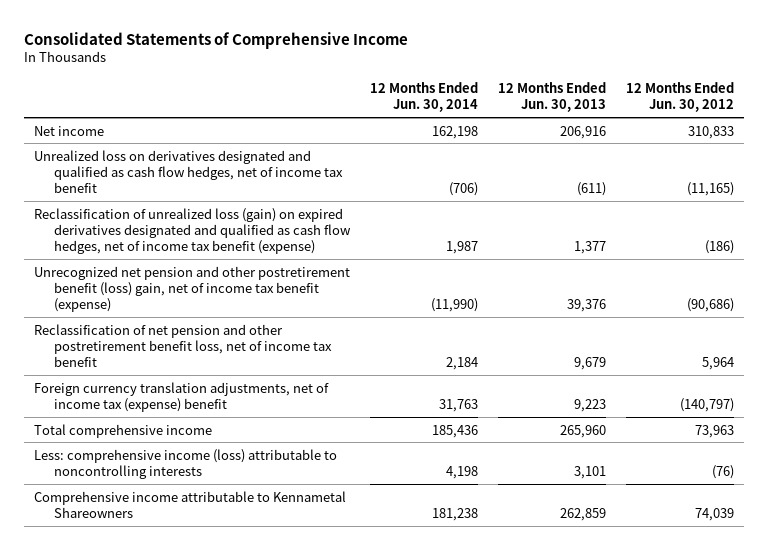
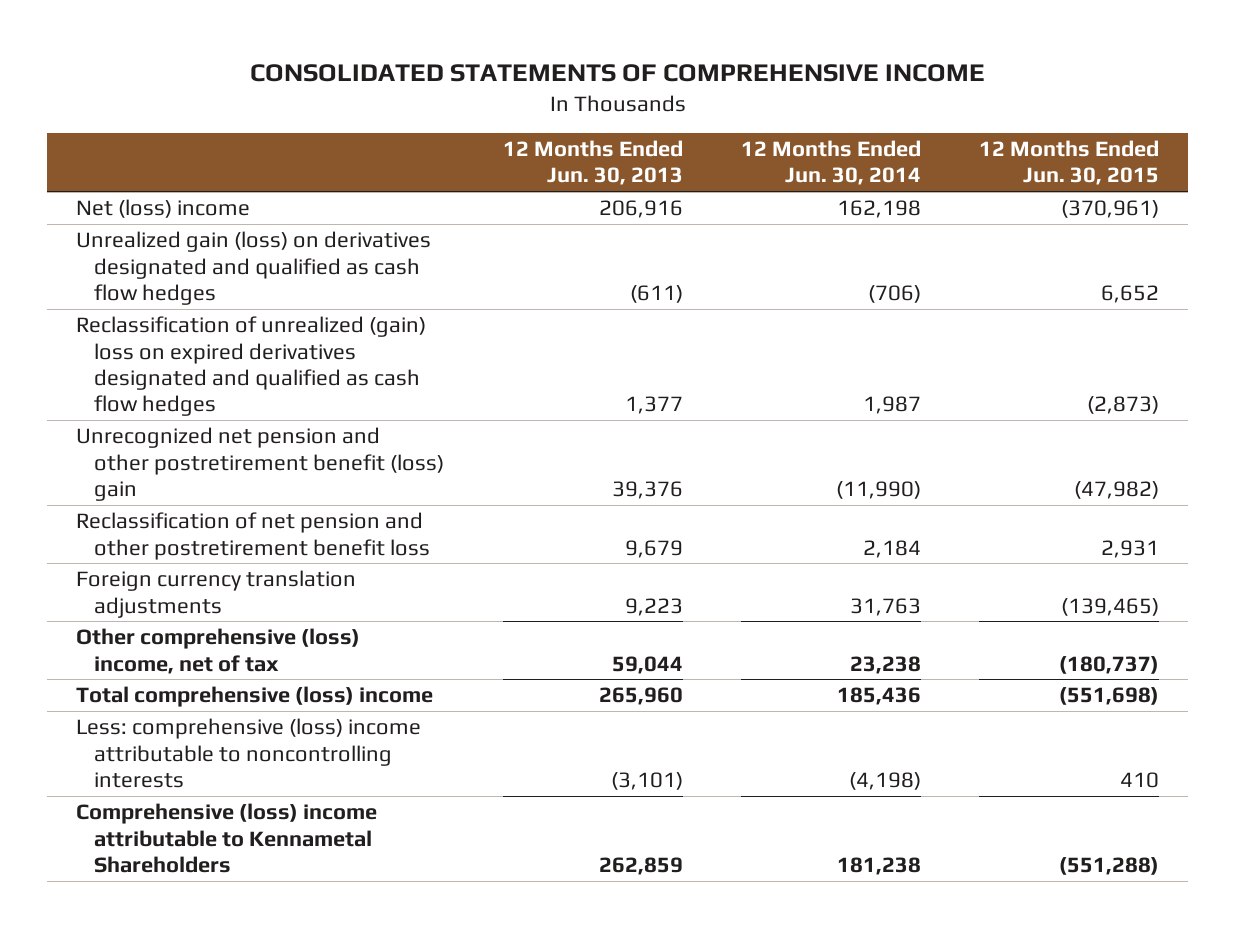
[24,31,409,49] Consolidated Statements of Comprehensive Income -> [249,64,985,83] CONSOLIDATED STATEMENTS OF COMPREHENSIVE INCOME
[626,81,735,113] 12 Months Ended Jun. 30, 2012 -> none
none -> [979,140,1160,186] 12 Months Ended Jun. 30, 2015
[34,125,105,136] Net income -> [76,199,251,219] Net (loss) income
[34,149,344,194] Unrealized loss on derivatives designated and qualified as cash flow hedges, net of income tax benefit -> [76,231,432,305] Unrealized gain (loss) on derivatives designated and qualified as cash flow hedges
[34,207,352,255] Reclassification of unrealized loss (gain) on expired derivatives designated and qualified as cash flow hedges, net of income tax benefit (expense) -> [76,316,427,417] Reclassification of unrealized (gain) loss on expired derivatives designated and qualified as cash flow hedges
[34,265,351,313] Unrecognized net pension and other postretirement benefit (loss) gain, net of income tax benefit (expense) -> [76,427,445,501] Unrecognized net pension and other postretirement benefit (loss) gain
[34,323,333,368] Reclassification of net pension and other postretirement benefit loss, net of income tax benefit -> [76,512,431,560] Reclassification of net pension and other postretirement benefit loss
[34,381,330,412] Foreign currency translation adjustments, net of income tax (expense) benefit -> [76,570,357,618] Foreign currency translation adjustments
none -> [76,628,361,674] Other comprehensive (loss) income, net of tax
[34,423,213,438] Total comprehensive income -> [76,686,434,708] Total comprehensive (loss) income
[34,448,338,479] Less: comprehensive income (loss) attributable to noncontrolling interests -> [76,718,422,788] Less: comprehensive (loss) income attributable to noncontrolling interests
[446,465,479,479] 4,198 -> [848,771,921,790] (4,198)
[574,465,607,479] 3,101 -> [610,771,683,790] (3,101)
[34,490,347,518] Comprehensive income attributable to Kennametal Shareowners -> [76,803,378,873] Comprehensive (loss) income attributable to Kennametal Shareholders

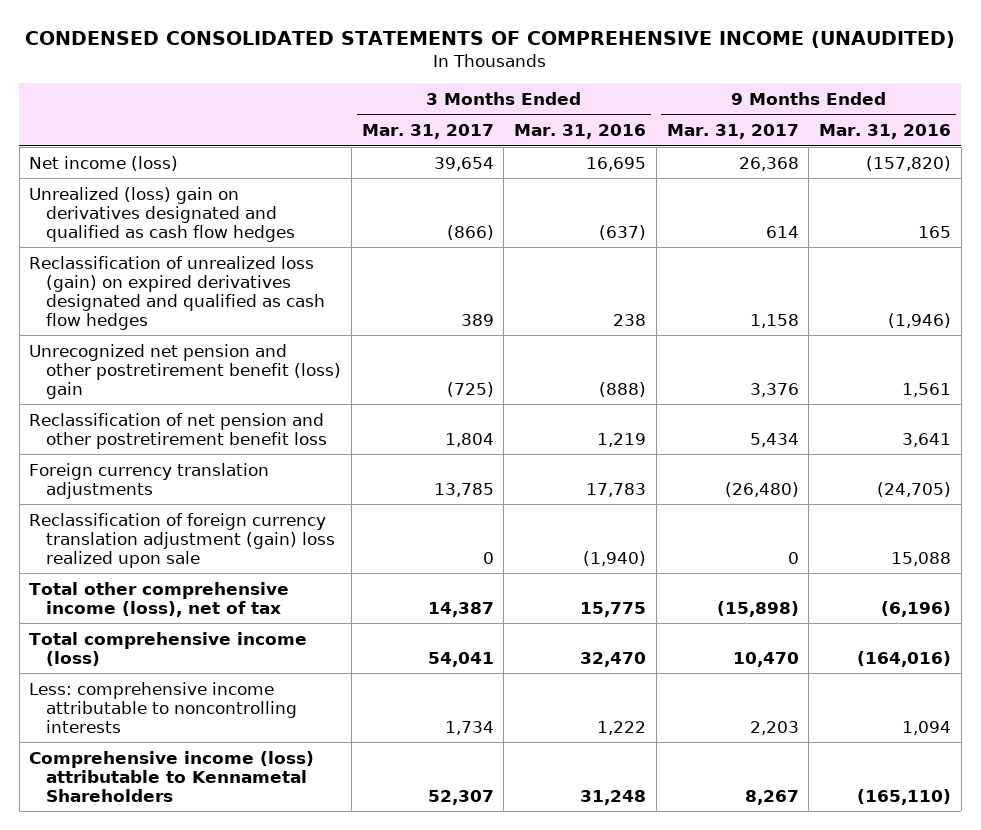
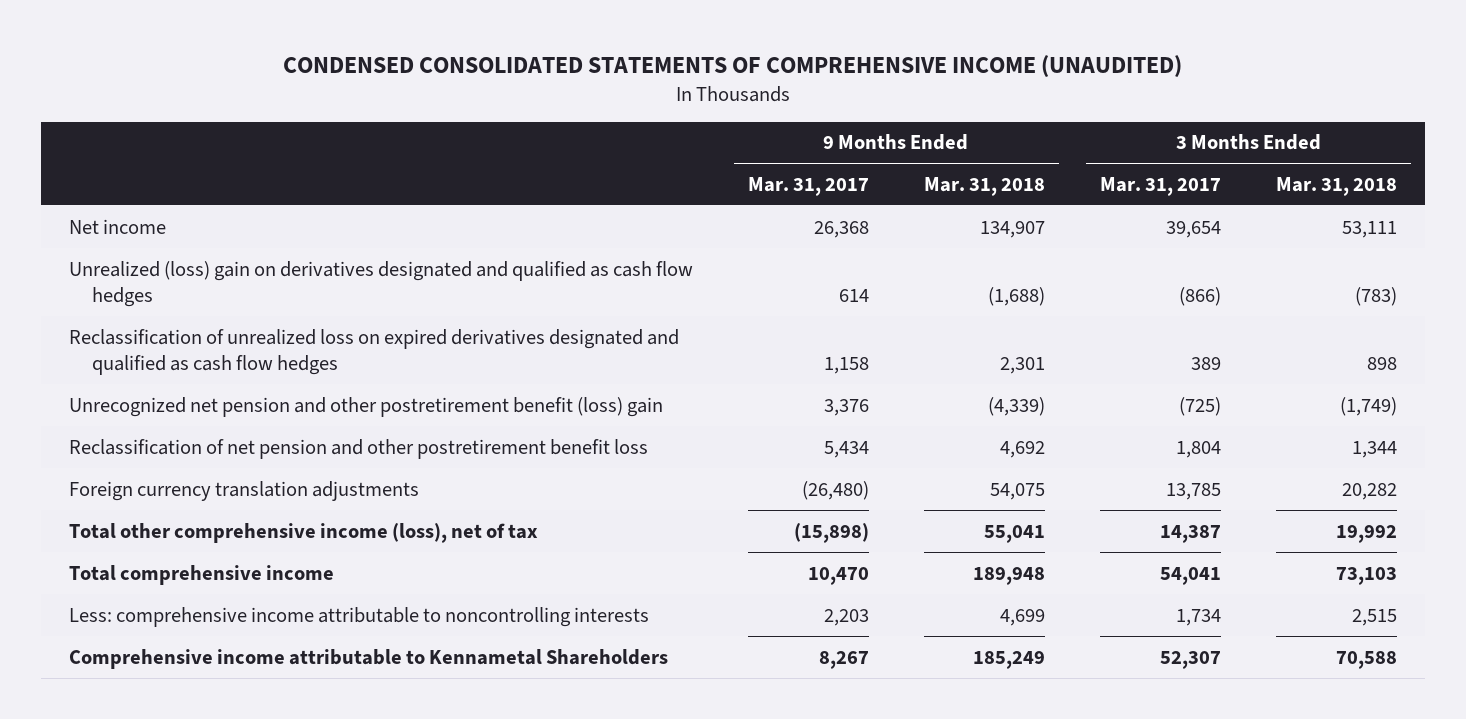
[514,123,647,139] Mar. 31, 2016 -> none
[819,123,952,139] Mar. 31, 2016 -> none
none -> [923,176,1045,196] Mar. 31, 2018
none -> [1276,176,1398,196] Mar. 31, 2018
[29,155,179,171] Net income (loss) -> [68,218,166,234] Net income
[29,255,326,330] Reclassification of unrealized loss (gain) on expired derivatives designated and qualified as cash flow hedges -> [68,328,679,376] Reclassification of unrealized loss on expired derivatives designated and qualified as cash flow hedges
[29,512,336,568] Reclassification of foreign currency translation adjustment (gain) loss realized upon sale -> none
[29,631,308,666] Total comprehensive income (loss) -> [68,564,334,585] Total comprehensive income
[29,750,315,802] Comprehensive income (loss) attributable to Kennametal Shareholders -> [68,648,668,669] Comprehensive income attributable to Kennametal Shareholders

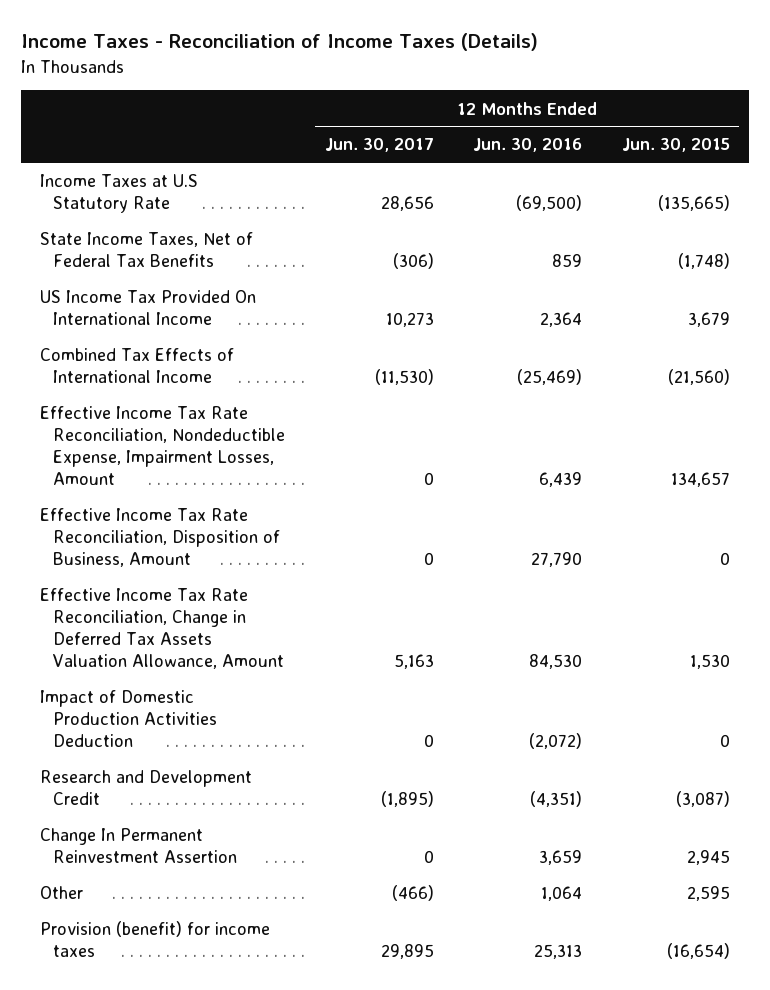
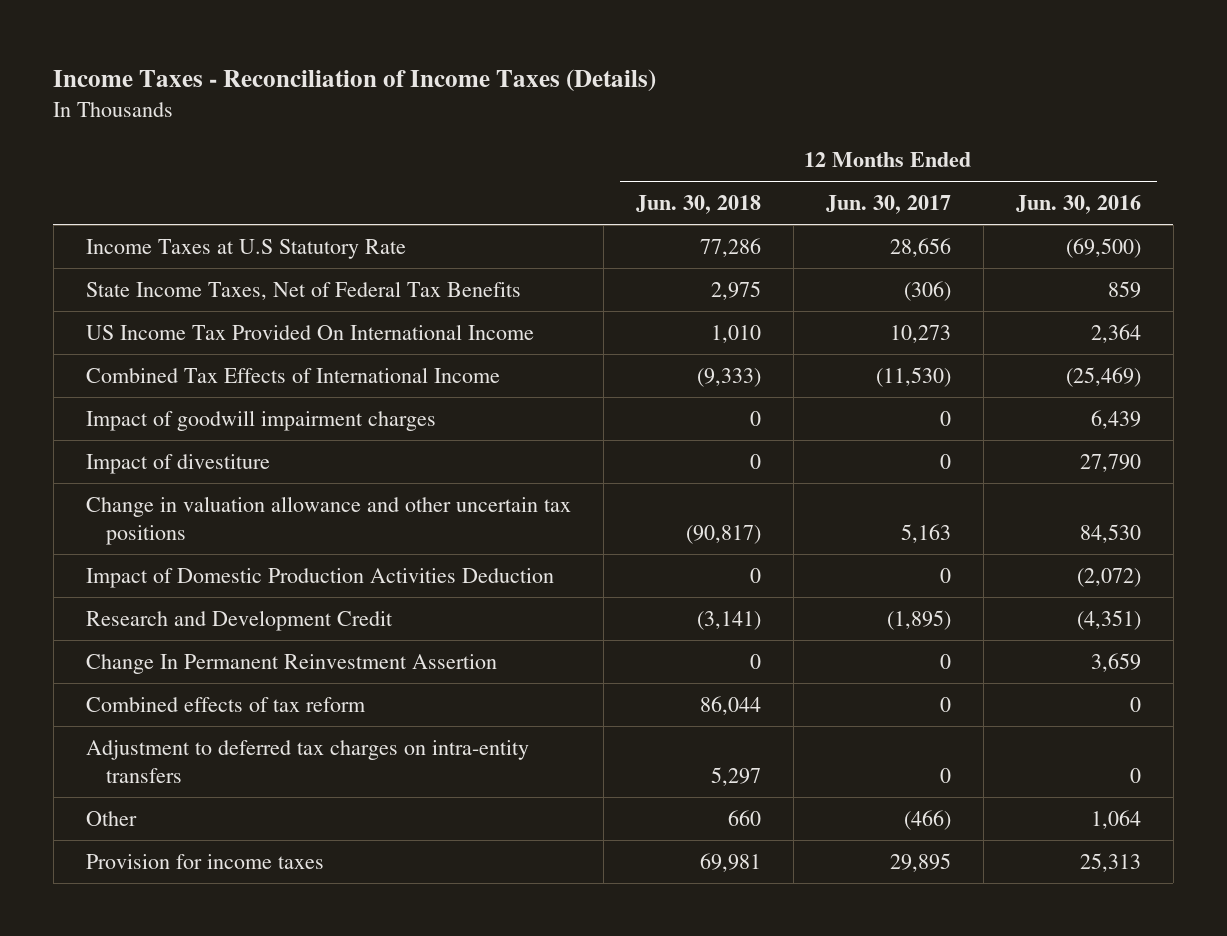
[621,138,730,153] Jun. 30, 2015 -> none
none -> [635,194,761,214] Jun. 30, 2018
[40,406,286,486] Effective Income Tax Rate Reconciliation, Nondeductible Expense, Impairment Losses, Amount -> [85,409,436,431] Impact of goodwill impairment charges
[40,508,281,568] Effective Income Tax Rate Reconciliation, Disposition of Business, Amount -> [85,453,270,474] Impact of divestiture
[40,588,285,670] Effective Income Tax Rate Reconciliation, Change in Deferred Tax Assets Valuation Allowance, Amount -> [85,495,571,545] Change in valuation allowance and other uncertain tax positions
none -> [85,696,366,712] Combined effects of tax reform
none -> [85,739,529,783] Adjustment to deferred tax charges on intra-entity transfers
[40,921,271,958] Provision (benefit) for income taxes -> [85,853,324,869] Provision for income taxes

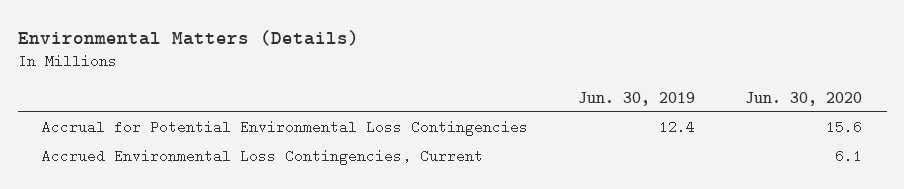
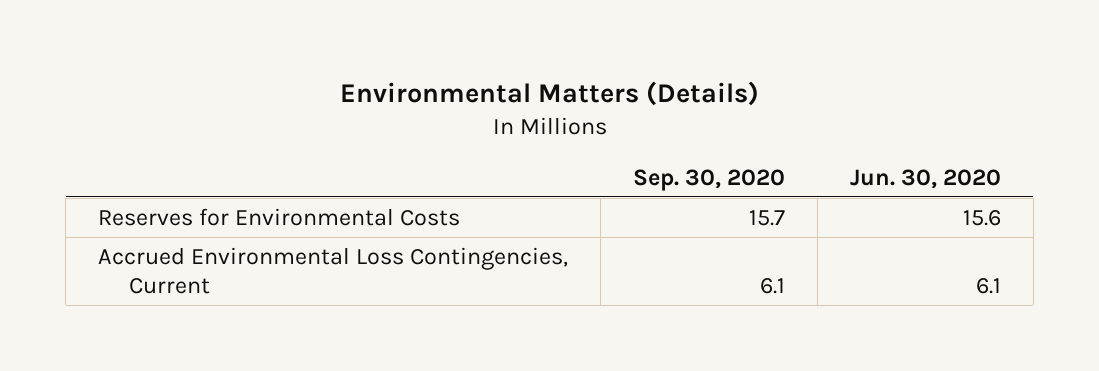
[578,91,696,106] Jun. 30, 2019 -> none
none -> [633,168,786,191] Sep. 30, 2020
[42,120,529,137] Accrual for Potential Environmental Loss Contingencies -> [98,207,461,226] Reserves for Environmental Costs

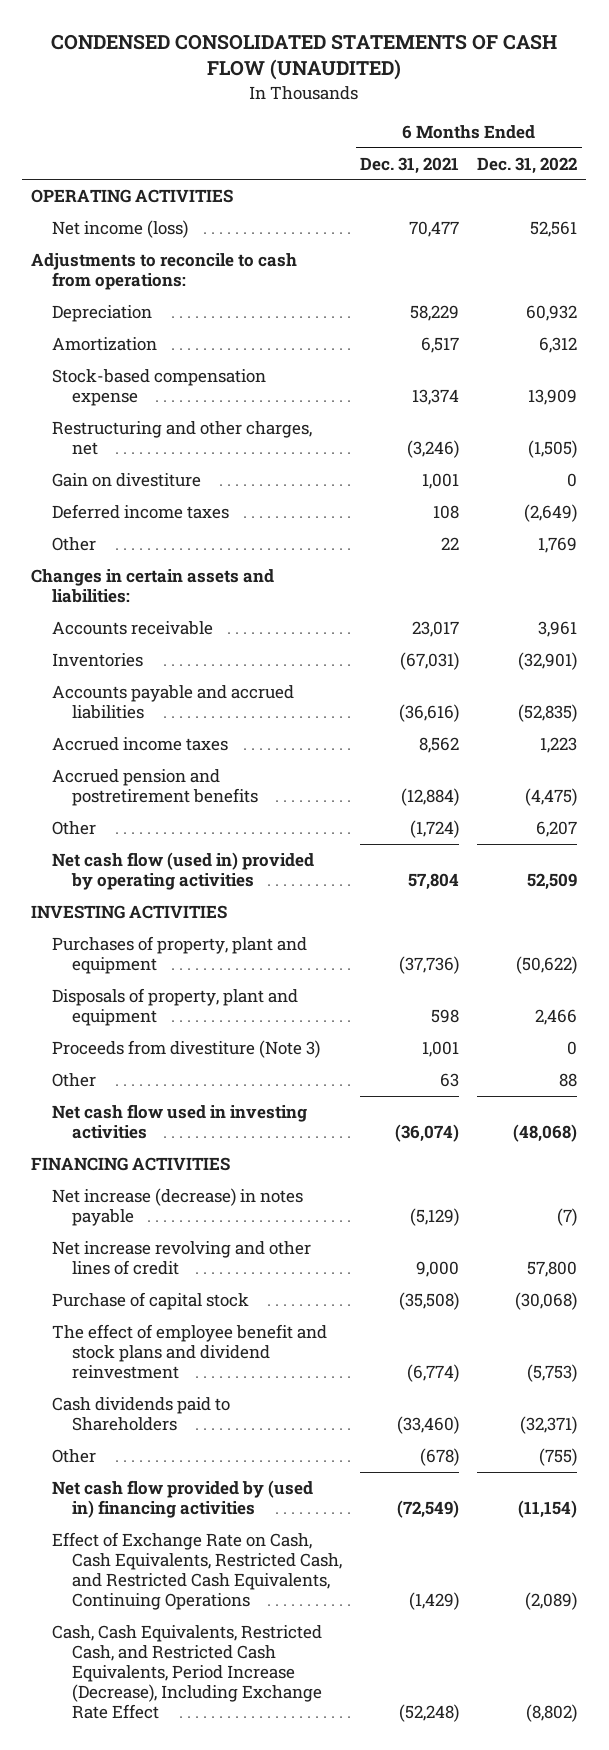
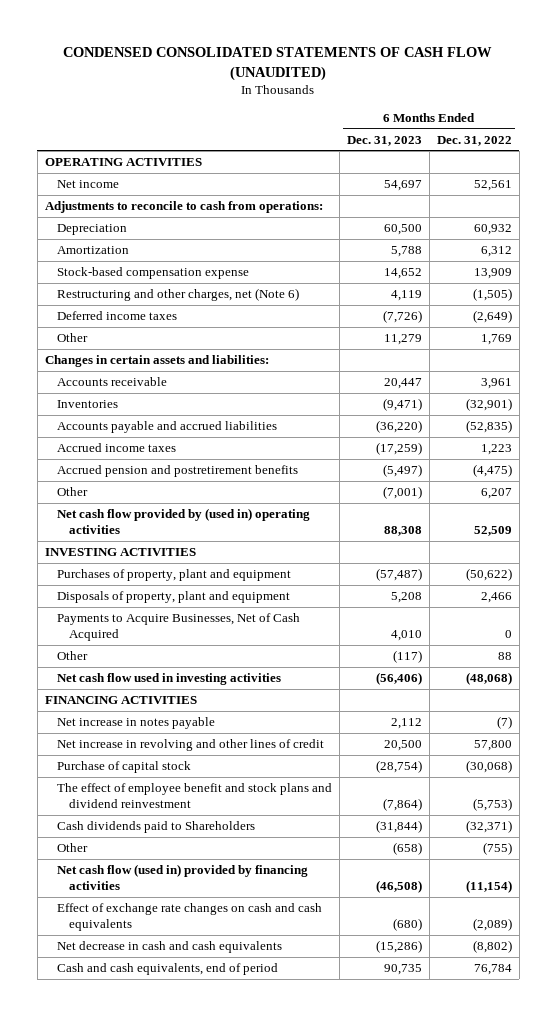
[360,156,460,174] Dec. 31, 2021 -> none
none -> [346,135,422,146] Dec. 31, 2023
[51,220,188,239] Net income (loss) -> [56,179,119,188] Net income
[51,473,201,488] Gain on divestiture -> none
[51,421,312,456] Restructuring and other charges, net -> [56,287,299,301] Restructuring and other charges, net (Note 6)
[51,852,314,891] Net cash flow (used in) provided by operating activities -> [56,507,310,535] Net cash flow provided by (used in) operating activities
[51,1040,320,1059] Proceeds from divestiture (Note 3) -> none
none -> [56,612,300,642] Payments to Acquire Businesses, Net of Cash Acquired
[51,1188,303,1227] Net increase (decrease) in notes payable -> [56,716,215,729] Net increase in notes payable
[51,1241,311,1276] Net increase revolving and other lines of credit -> [56,738,324,751] Net increase in revolving and other lines of credit
[51,1480,313,1519] Net cash flow provided by (used in) financing activities -> [56,863,308,891] Net cash flow (used in) provided by financing activities
[51,1532,343,1611] Effect of Exchange Rate on Cash, Cash Equivalents, Restricted Cash, and Restricted Cash Equivalents, Continuing Operations -> [56,902,322,932] Effect of exchange rate changes on cash and cash equivalents
[51,1625,323,1720] Cash, Cash Equivalents, Restricted Cash, and Restricted Cash Equivalents, Period Increase (Decrease), Including Exchange Rate Effect -> [56,940,282,953] Net decrease in cash and cash equivalents
none -> [56,962,278,975] Cash and cash equivalents, end of period

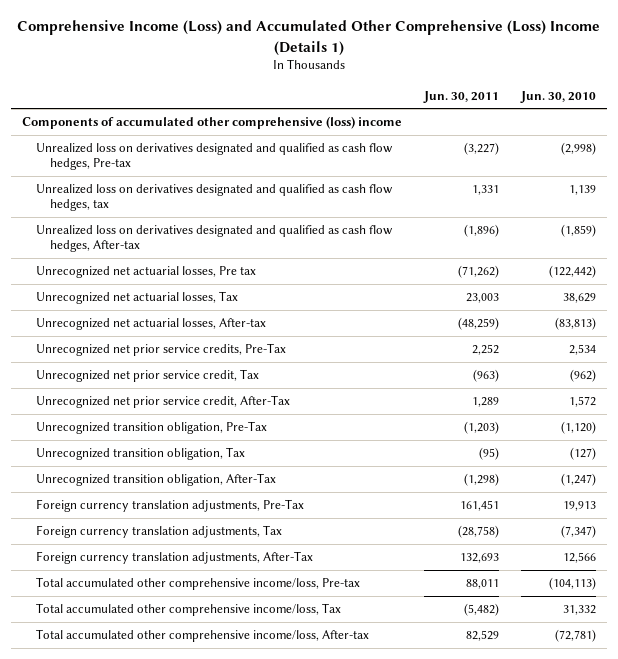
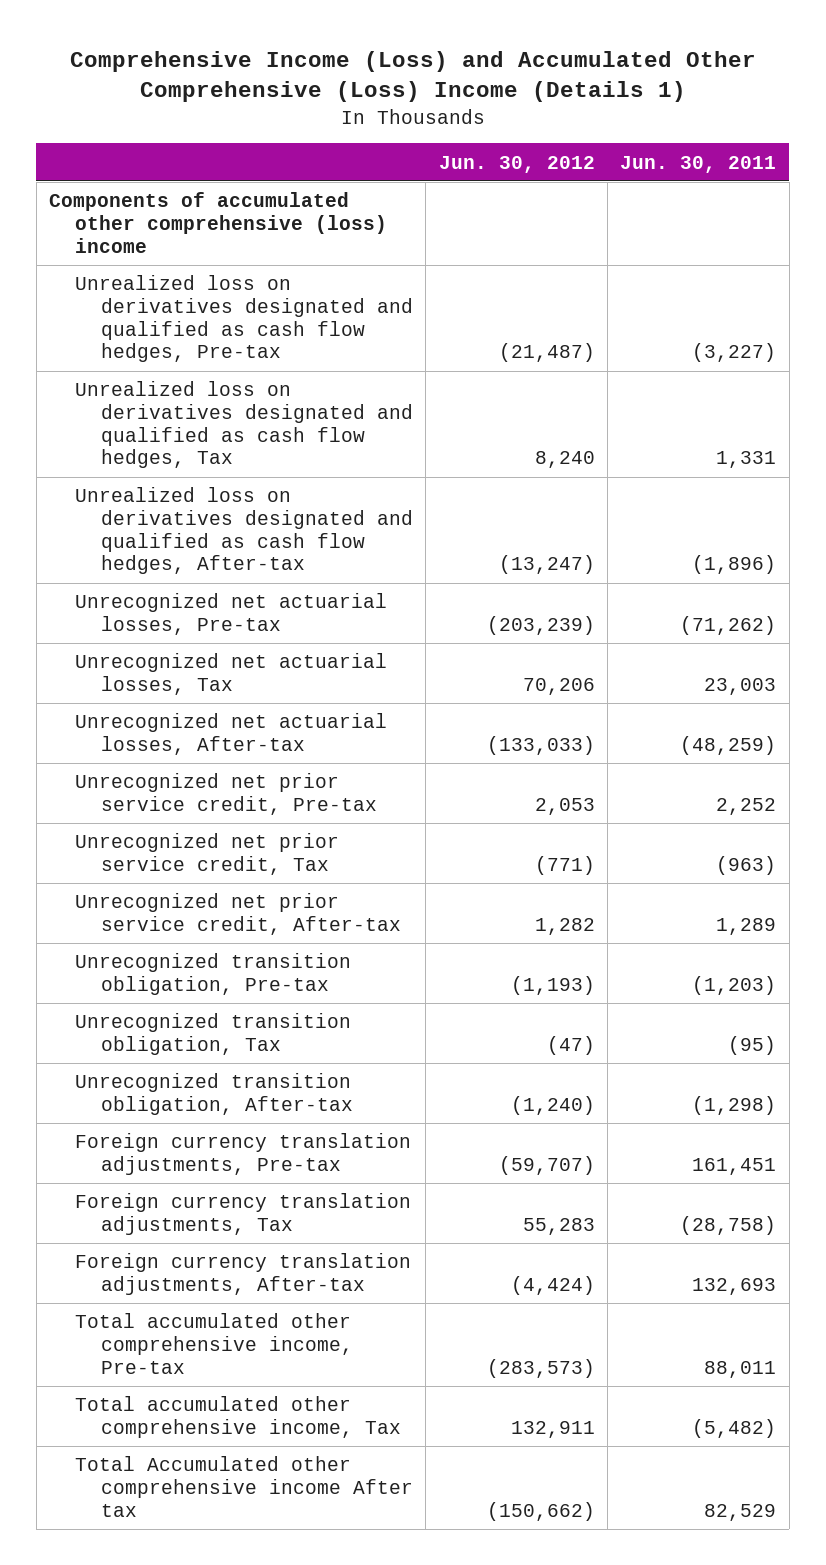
[520,90,597,103] Jun. 30, 2010 -> none
none -> [438,155,595,173] Jun. 30, 2012
[35,184,393,212] Unrealized loss on derivatives designated and qualified as cash flow hedges, tax -> [75,381,413,469] Unrealized loss on derivatives designated and qualified as cash flow hedges, Tax
[35,266,256,279] Unrecognized net actuarial losses, Pre tax -> [75,593,388,636] Unrecognized net actuarial losses, Pre-tax
[35,343,286,357] Unrecognized net prior service credits, Pre-Tax -> [75,773,377,816] Unrecognized net prior service credit, Pre-tax
[35,395,290,409] Unrecognized net prior service credit, After-Tax -> [75,893,401,936] Unrecognized net prior service credit, After-tax
[35,421,267,435] Unrecognized transition obligation, Pre-Tax -> [75,953,352,996] Unrecognized transition obligation, Pre-tax
[35,473,276,487] Unrecognized transition obligation, After-Tax -> [75,1073,353,1116] Unrecognized transition obligation, After-tax
[35,499,304,513] Foreign currency translation adjustments, Pre-Tax -> [75,1133,412,1176] Foreign currency translation adjustments, Pre-tax
[35,551,313,565] Foreign currency translation adjustments, After-Tax -> [75,1253,412,1296] Foreign currency translation adjustments, After-tax
[35,577,360,591] Total accumulated other comprehensive income/loss, Pre-tax -> [75,1313,353,1374] Total accumulated other comprehensive income, Pre-tax
[35,603,341,617] Total accumulated other comprehensive income/loss, Tax -> [75,1396,401,1439] Total accumulated other comprehensive income, Tax
[35,629,369,643] Total accumulated other comprehensive income/loss, After-tax -> [75,1456,413,1517] Total Accumulated other comprehensive income After tax

